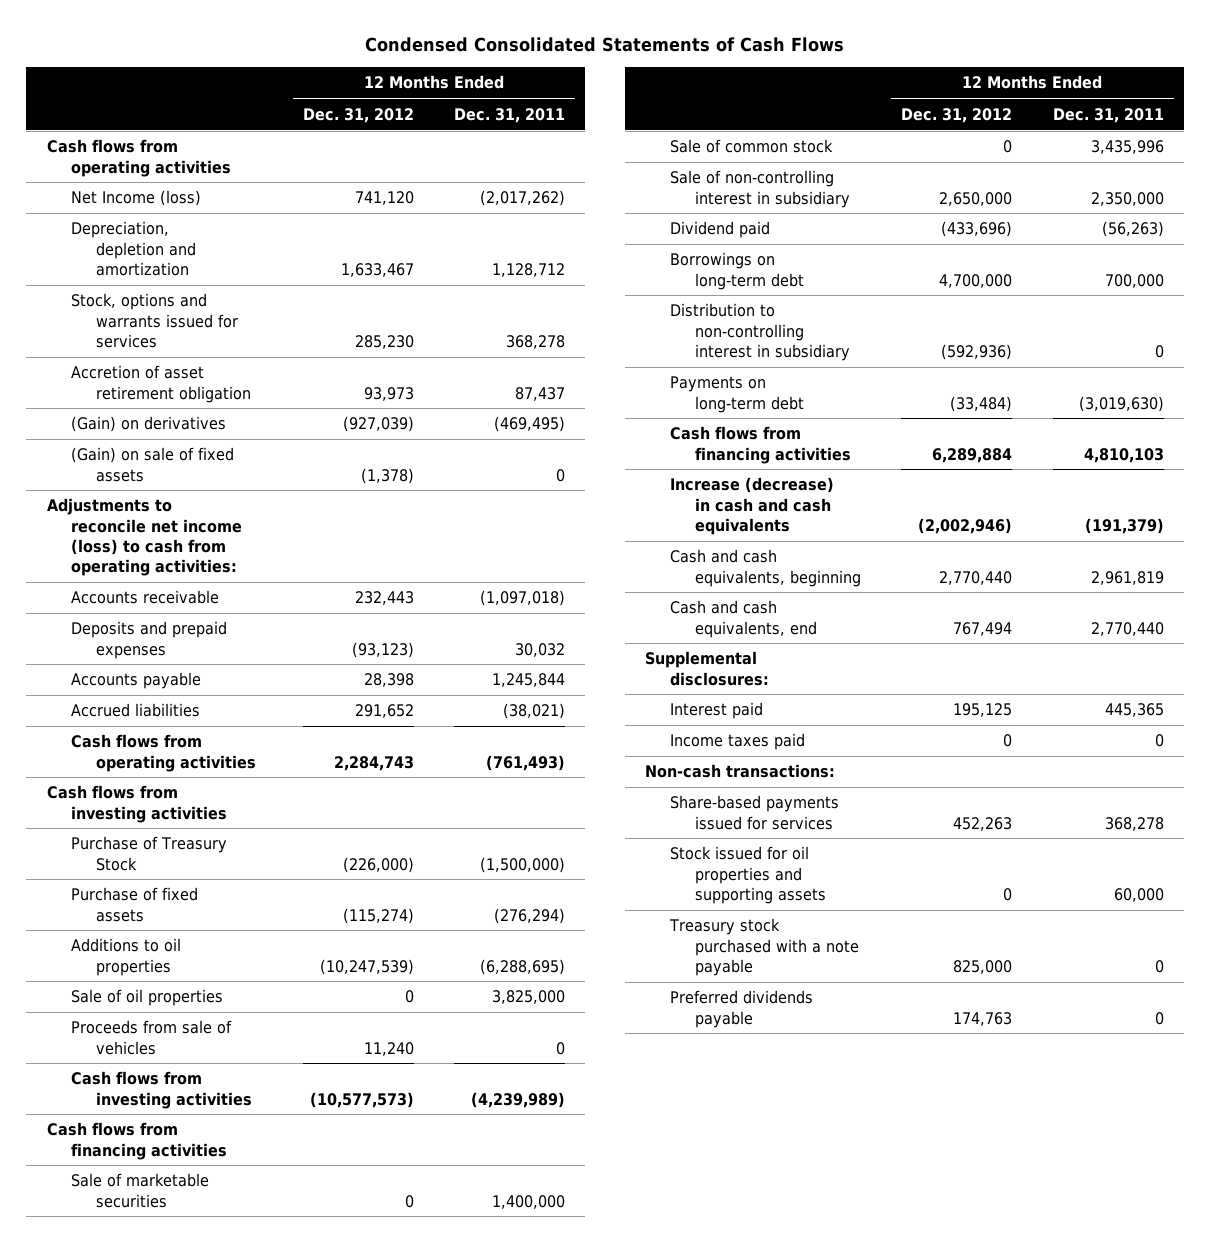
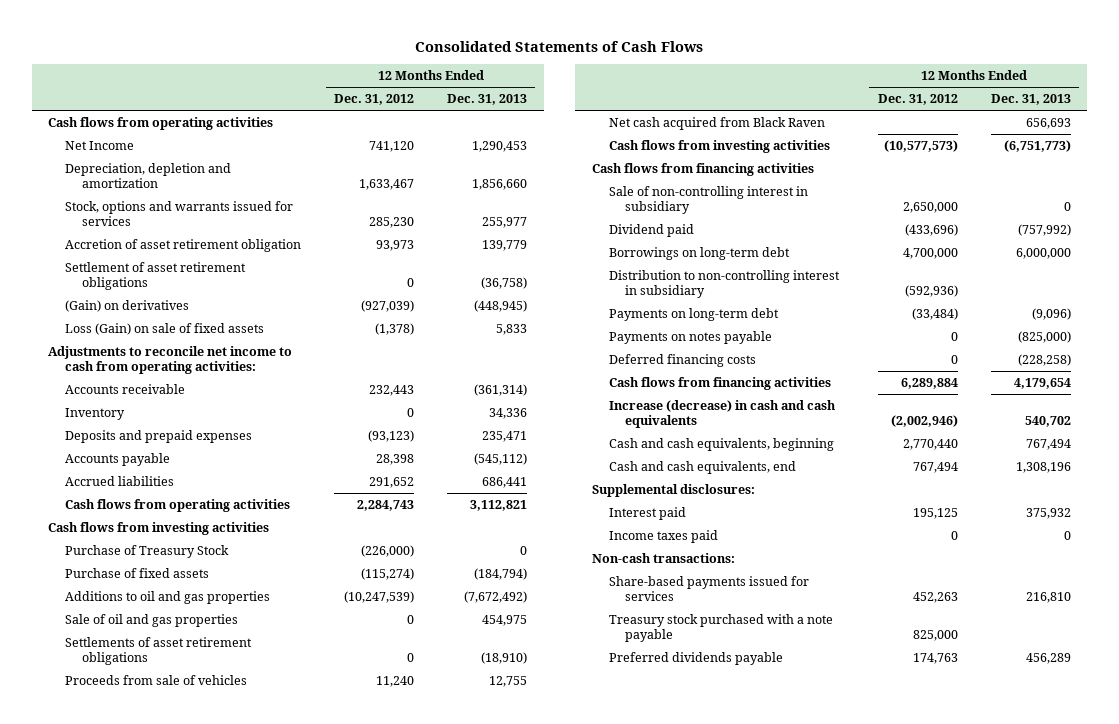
[365,36,845,52] Condensed Consolidated Statements of Cash Flows -> [415,40,704,52] Consolidated Statements of Cash Flows
[454,107,566,123] Dec. 31, 2011 -> none
none -> [447,94,528,106] Dec. 31, 2013
[71,190,202,207] Net Income (loss) -> [65,141,135,151] Net Income
none -> [65,262,247,291] Settlement of asset retirement obligations
[71,447,235,482] (Gain) on sale of fixed assets -> [65,323,265,336] Loss (Gain) on sale of fixed assets
[46,498,243,576] Adjustments to reconcile net income (loss) to cash from operating activities: -> [48,346,293,375] Adjustments to reconcile net income to cash from operating activities:
none -> [65,408,126,421] Inventory
[71,938,182,976] Additions to oil properties -> [65,591,271,605] Additions to oil and gas properties
[71,989,224,1007] Sale of oil properties -> [65,614,239,628] Sale of oil and gas properties
none -> [65,637,253,666] Settlements of asset retirement obligations
none -> [608,117,825,131] Net cash acquired from Black Raven
[71,1173,210,1208] Sale of marketable securities -> none
[669,139,833,154] Sale of common stock -> none
none -> [608,331,772,345] Payments on notes payable
none -> [608,354,756,368] Deferred financing costs
[669,846,826,904] Stock issued for oil properties and supporting assets -> none

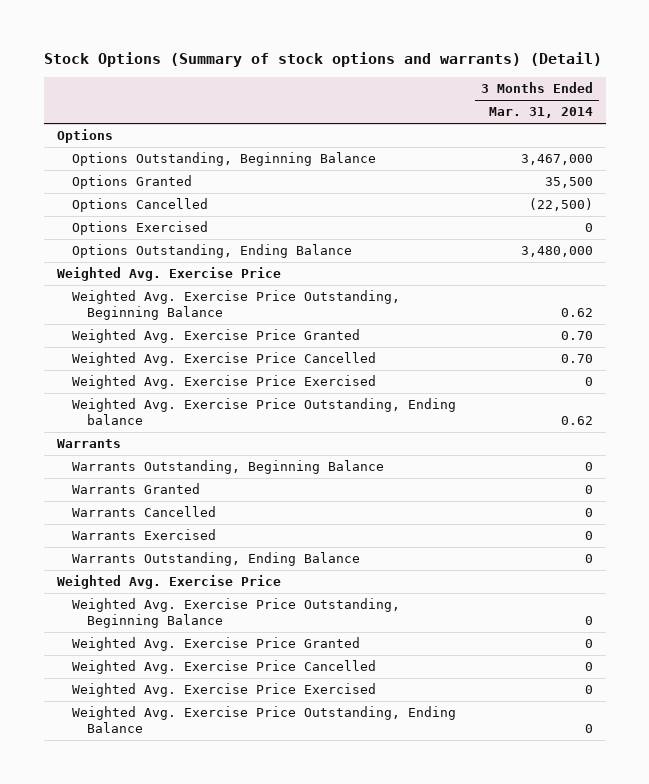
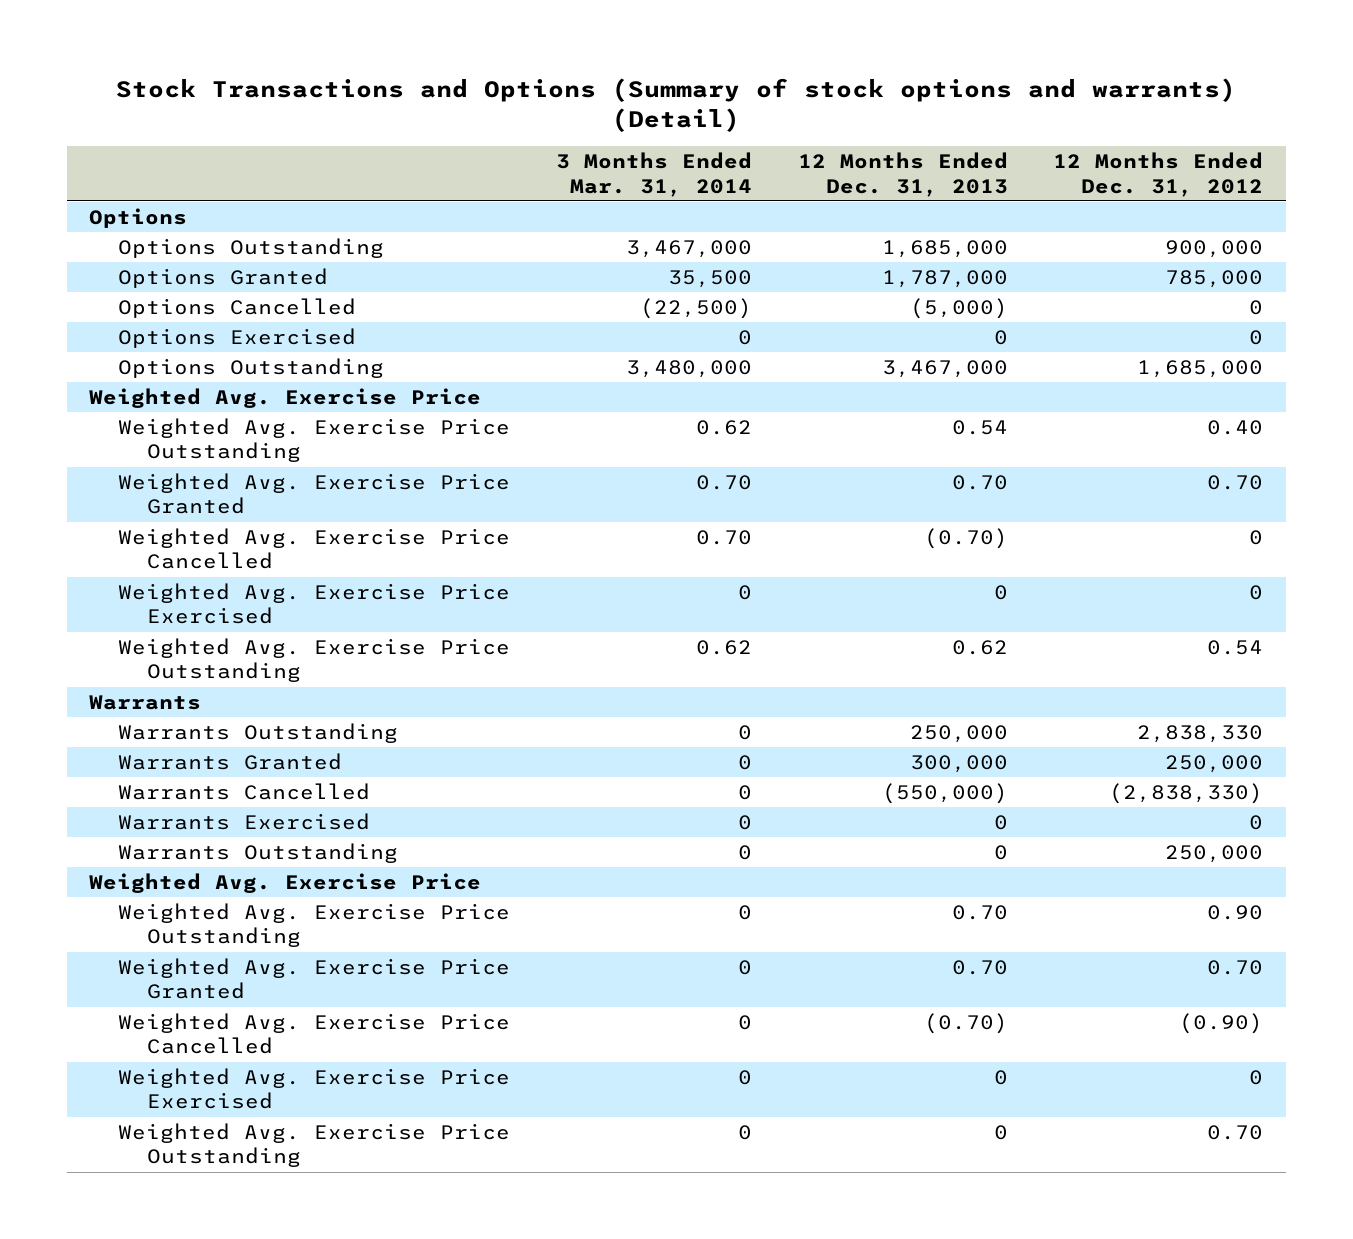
[43,51,602,67] Stock Options (Summary of stock options and warrants) (Detail) -> [116,77,1237,132] Stock Transactions and Options (Summary of stock options and warrants) (Detail)
none -> [797,151,1008,197] 12 Months Ended Dec. 31, 2013
none -> [1053,151,1264,197] 12 Months Ended Dec. 31, 2012
[71,152,376,167] Options Outstanding, Beginning Balance -> [118,237,385,258] Options Outstanding
[71,244,352,259] Options Outstanding, Ending Balance -> [118,357,385,378] Options Outstanding
[71,290,400,320] Weighted Avg. Exercise Price Outstanding, Beginning Balance -> [118,417,511,463] Weighted Avg. Exercise Price Outstanding
[71,398,456,425] Weighted Avg. Exercise Price Outstanding, Ending balance -> [118,637,511,683] Weighted Avg. Exercise Price Outstanding
[71,460,384,475] Warrants Outstanding, Beginning Balance -> [118,722,399,743] Warrants Outstanding
[71,552,360,567] Warrants Outstanding, Ending Balance -> [118,842,399,863] Warrants Outstanding
[71,598,400,628] Weighted Avg. Exercise Price Outstanding, Beginning Balance -> [118,902,511,948] Weighted Avg. Exercise Price Outstanding
[71,706,456,733] Weighted Avg. Exercise Price Outstanding, Ending Balance -> [118,1122,511,1168] Weighted Avg. Exercise Price Outstanding

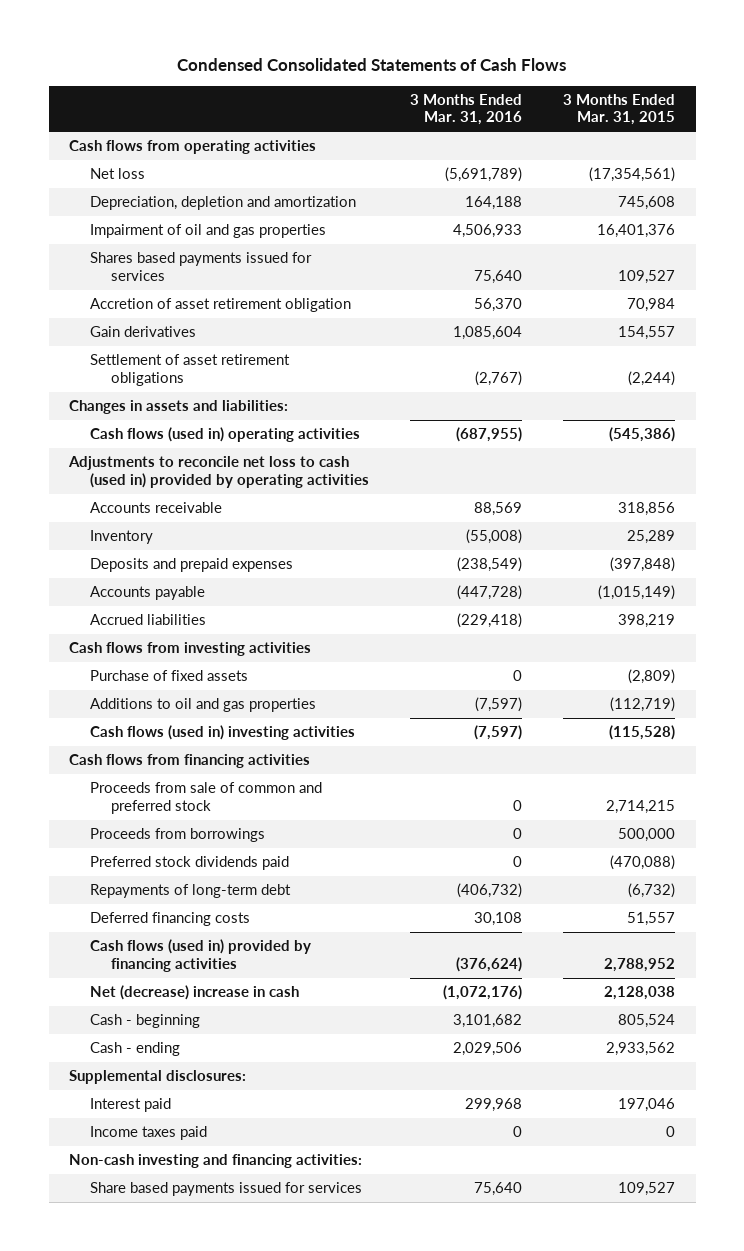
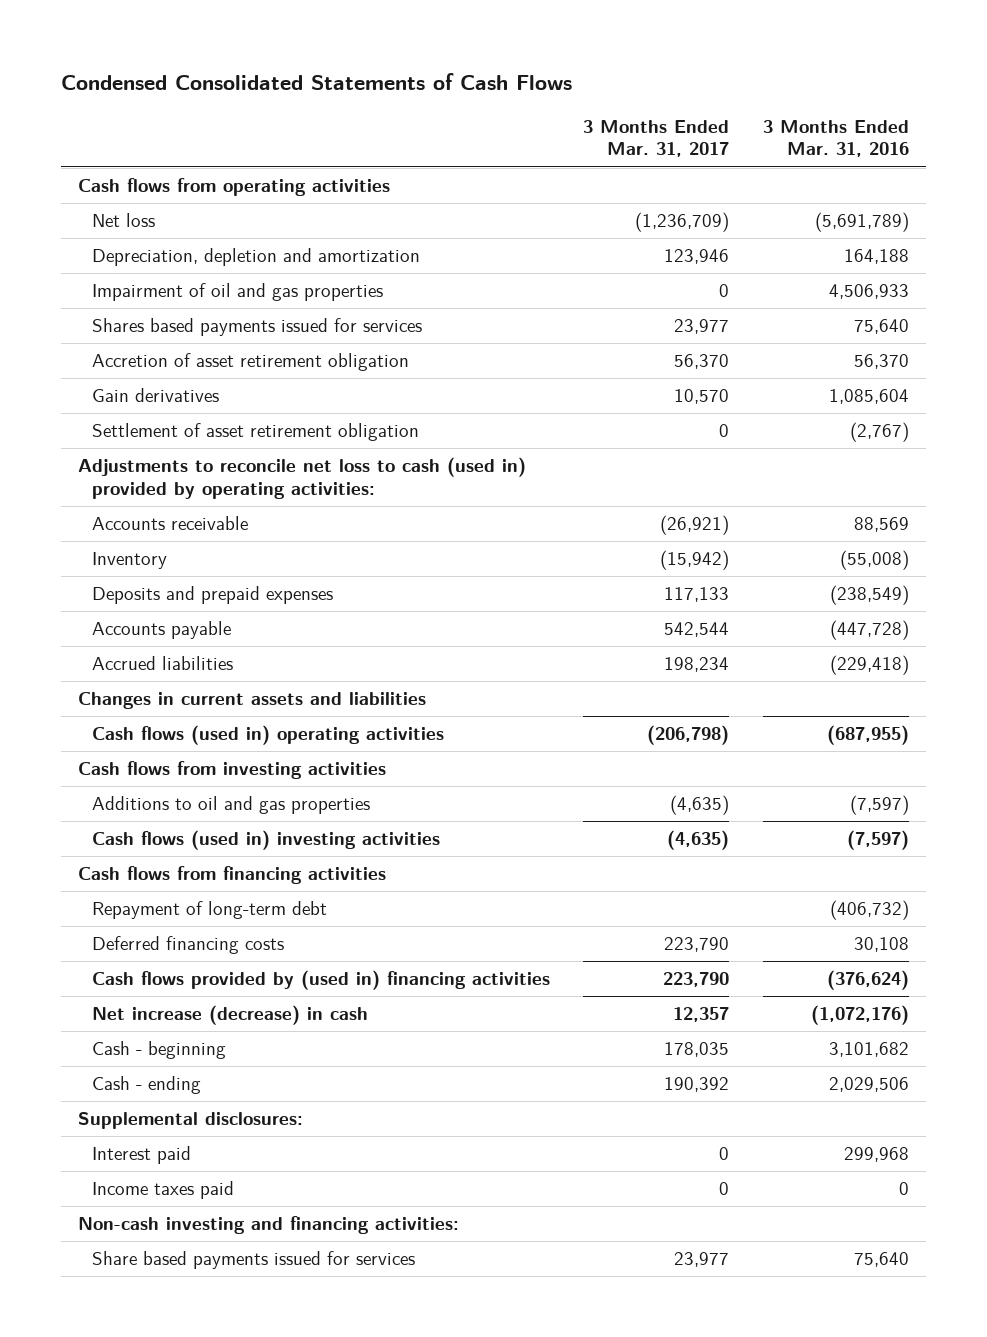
[563,93,676,126] 3 Months Ended Mar. 31, 2015 -> none
none -> [583,119,730,158] 3 Months Ended Mar. 31, 2017
[69,400,289,415] Changes in assets and liabilities: -> none
[90,354,291,386] Settlement of asset retirement obligations -> [91,423,419,442] Settlement of asset retirement obligation
[68,456,370,488] Adjustments to reconcile net loss to cash (used in) provided by operating activities -> [77,457,526,500] Adjustments to reconcile net loss to cash (used in) provided by operating activities:
none -> [77,692,426,710] Changes in current assets and liabilities
[90,427,361,443] Cash flows (used in) operating activities -> [91,725,444,746] Cash flows (used in) operating activities
[90,670,249,682] Purchase of fixed assets -> none
[90,782,323,814] Proceeds from sale of common and preferred stock -> none
[90,828,266,843] Proceeds from borrowings -> none
[90,856,290,871] Preferred stock dividends paid -> none
[90,884,292,899] Repayments of long-term debt -> [91,901,327,920] Repayment of long-term debt
[90,939,312,972] Cash flows (used in) provided by financing activities -> [91,970,550,991] Cash flows provided by (used in) financing activities
[90,985,300,1001] Net (decrease) increase in cash -> [91,1005,368,1026] Net increase (decrease) in cash

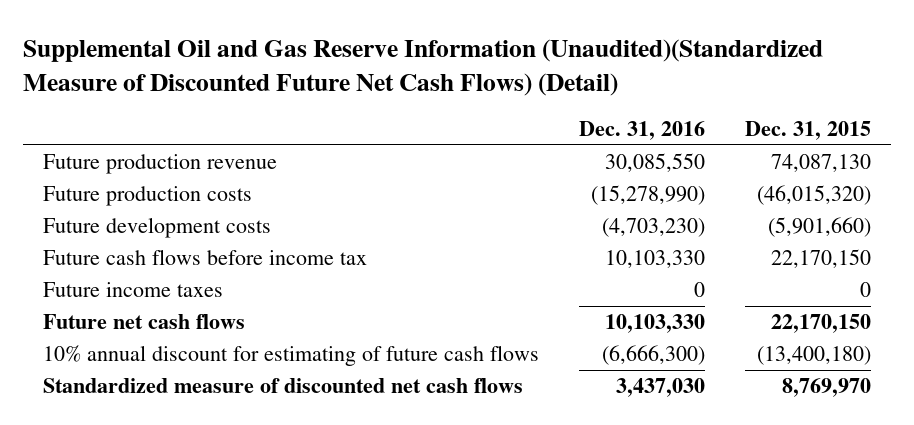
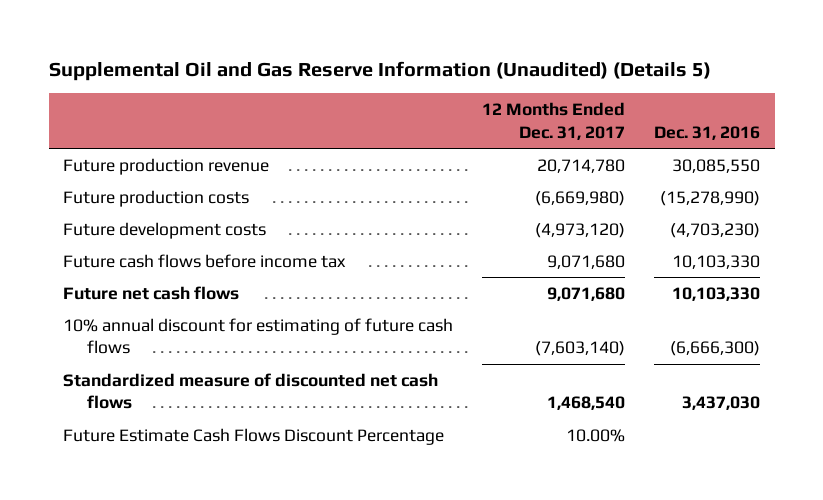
[23,39,824,97] Supplemental Oil and Gas Reserve Information (Unaudited)(Standardized Measure of Discounted Future Net Cash Flows) (Detail) -> [48,60,711,81] Supplemental Oil and Gas Reserve Information (Unaudited) (Details 5)
[744,121,871,141] Dec. 31, 2015 -> none
none -> [482,102,626,140] 12 Months Ended Dec. 31, 2017
[43,282,224,298] Future income taxes -> none
none -> [63,427,445,445] Future Estimate Cash Flows Discount Percentage

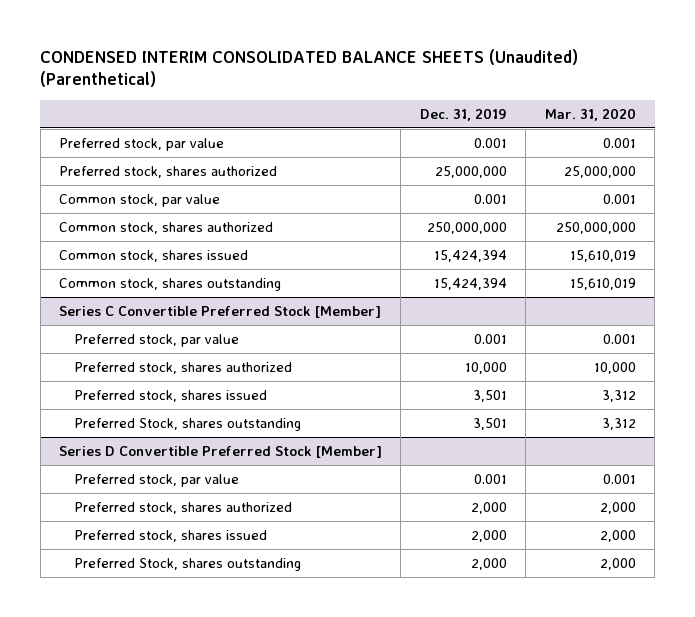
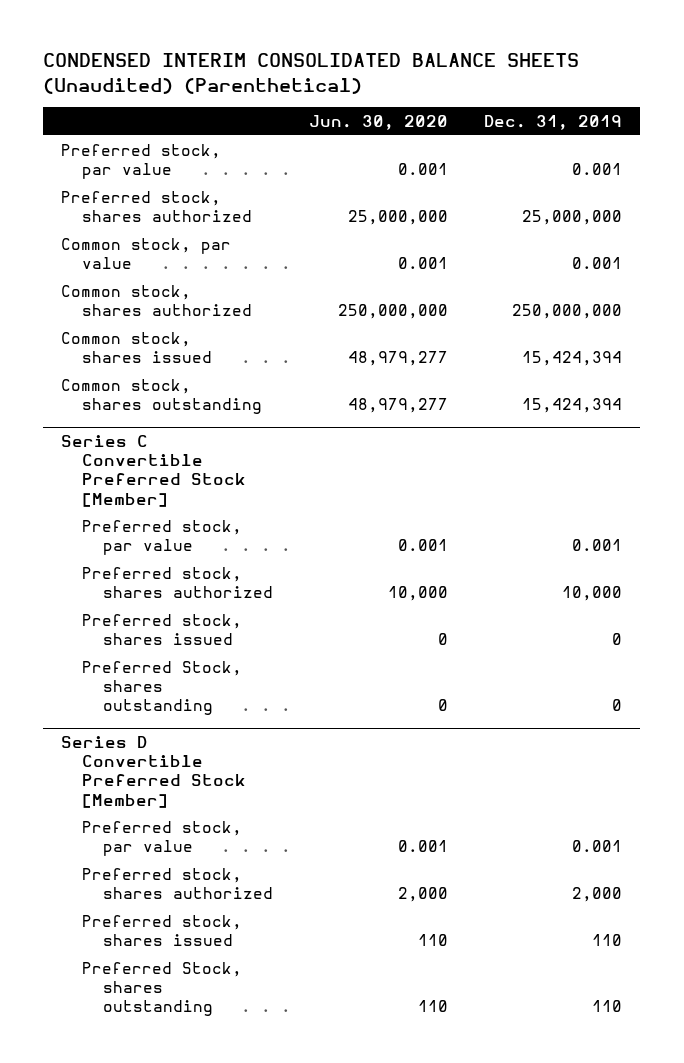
[544,107,636,121] Mar. 31, 2020 -> none
none -> [309,114,449,130] Jun. 30, 2020
[472,389,507,402] 3,501 -> [612,632,623,645] 0
[472,417,507,430] 3,501 -> [612,698,623,711] 0
[470,529,507,542] 2,000 -> [592,933,623,946] 110
[470,557,507,570] 2,000 -> [592,999,623,1012] 110

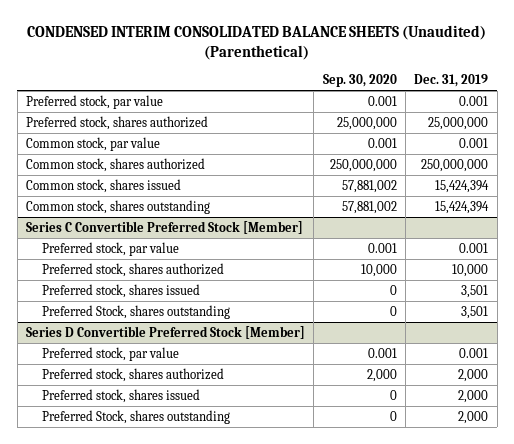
[309,114,449,130] Jun. 30, 2020 -> none
none -> [322,74,397,88] Sep. 30, 2020
[612,632,623,645] 0 -> [461,284,489,298] 3,501
[612,698,623,711] 0 -> [461,305,489,319] 3,501
[592,933,623,946] 110 -> [458,389,489,403] 2,000
[592,999,623,1012] 110 -> [458,410,489,424] 2,000

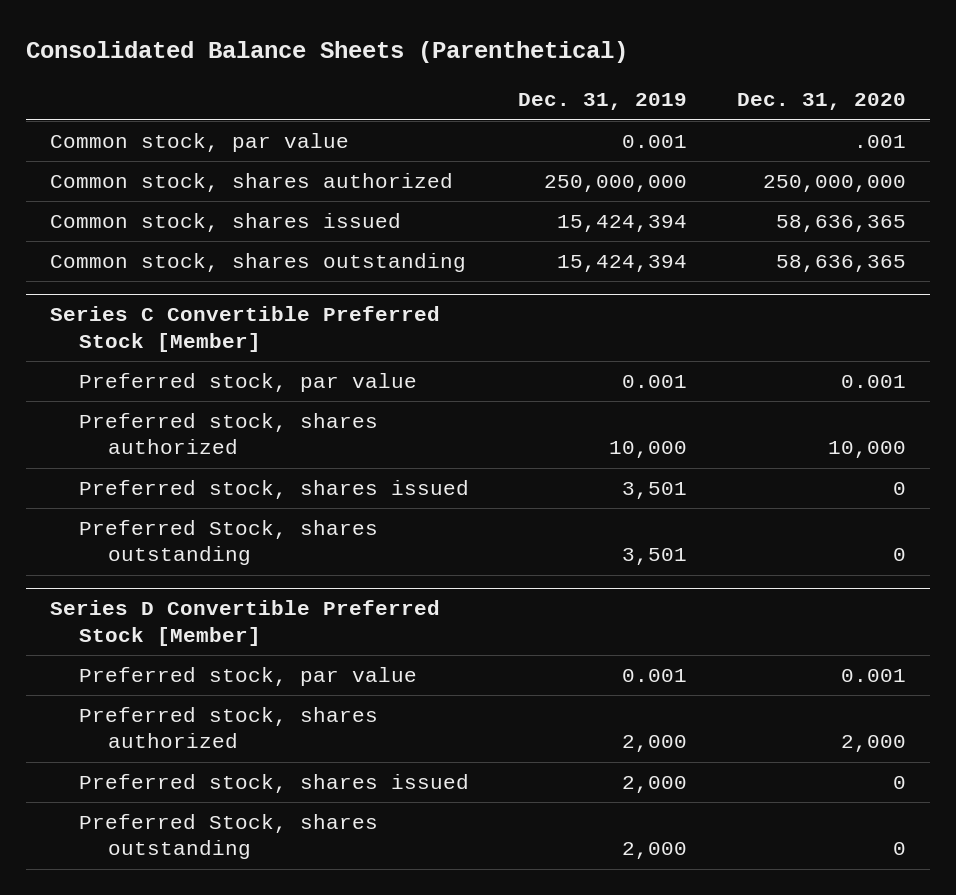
[27,24,487,60] CONDENSED INTERIM CONSOLIDATED BALANCE SHEETS (Unaudited) (Parenthetical) -> [25,41,628,64] Consolidated Balance Sheets (Parenthetical)
[322,74,397,88] Sep. 30, 2020 -> none
none -> [736,93,906,111] Dec. 31, 2020
[25,94,163,109] Preferred stock, par value -> none
[25,115,208,130] Preferred stock, shares authorized -> none

